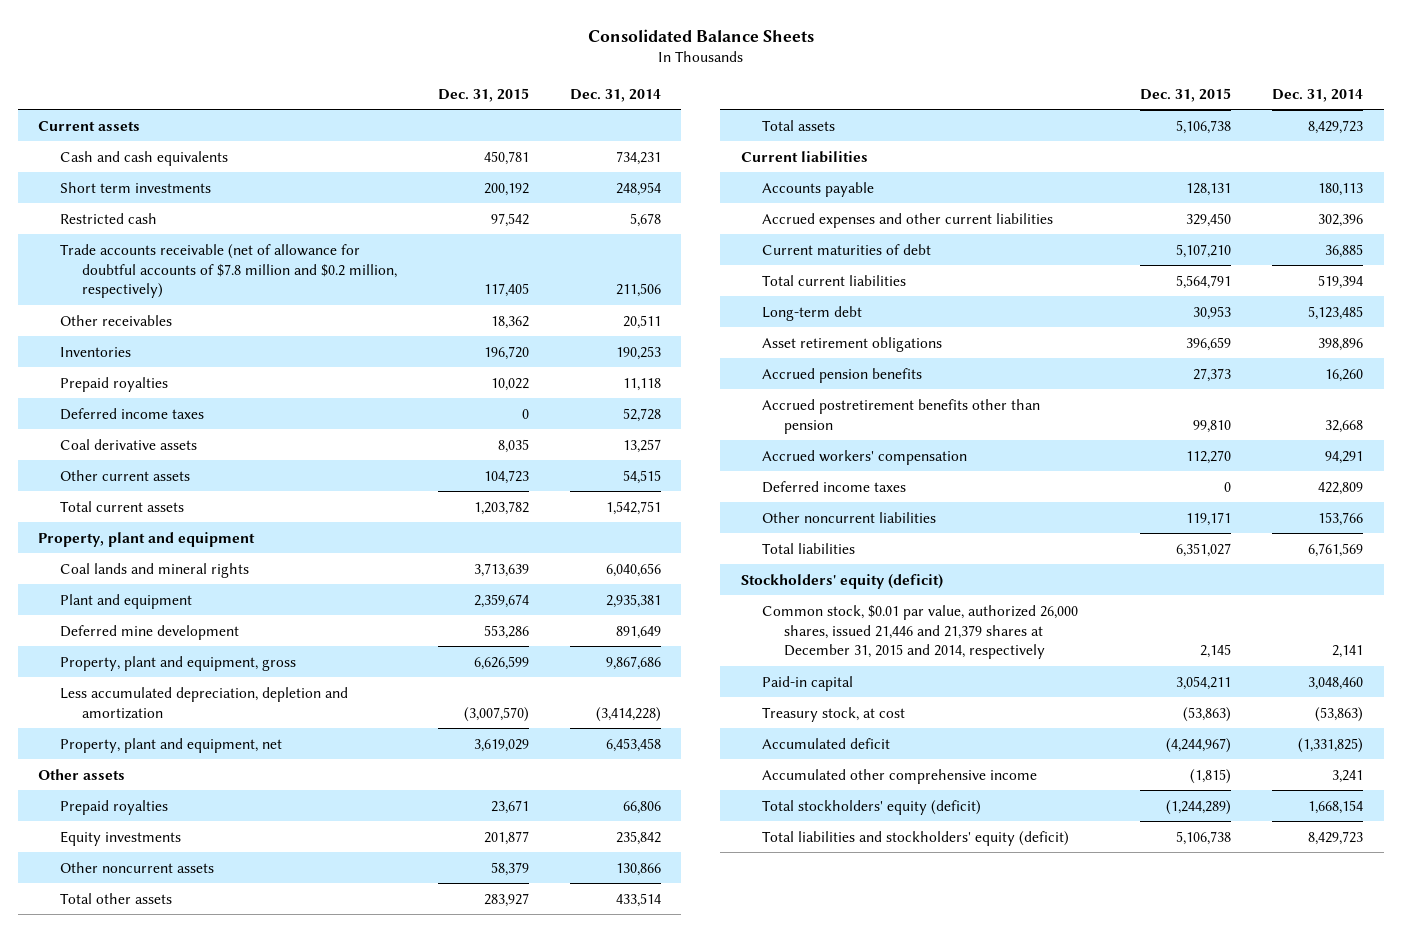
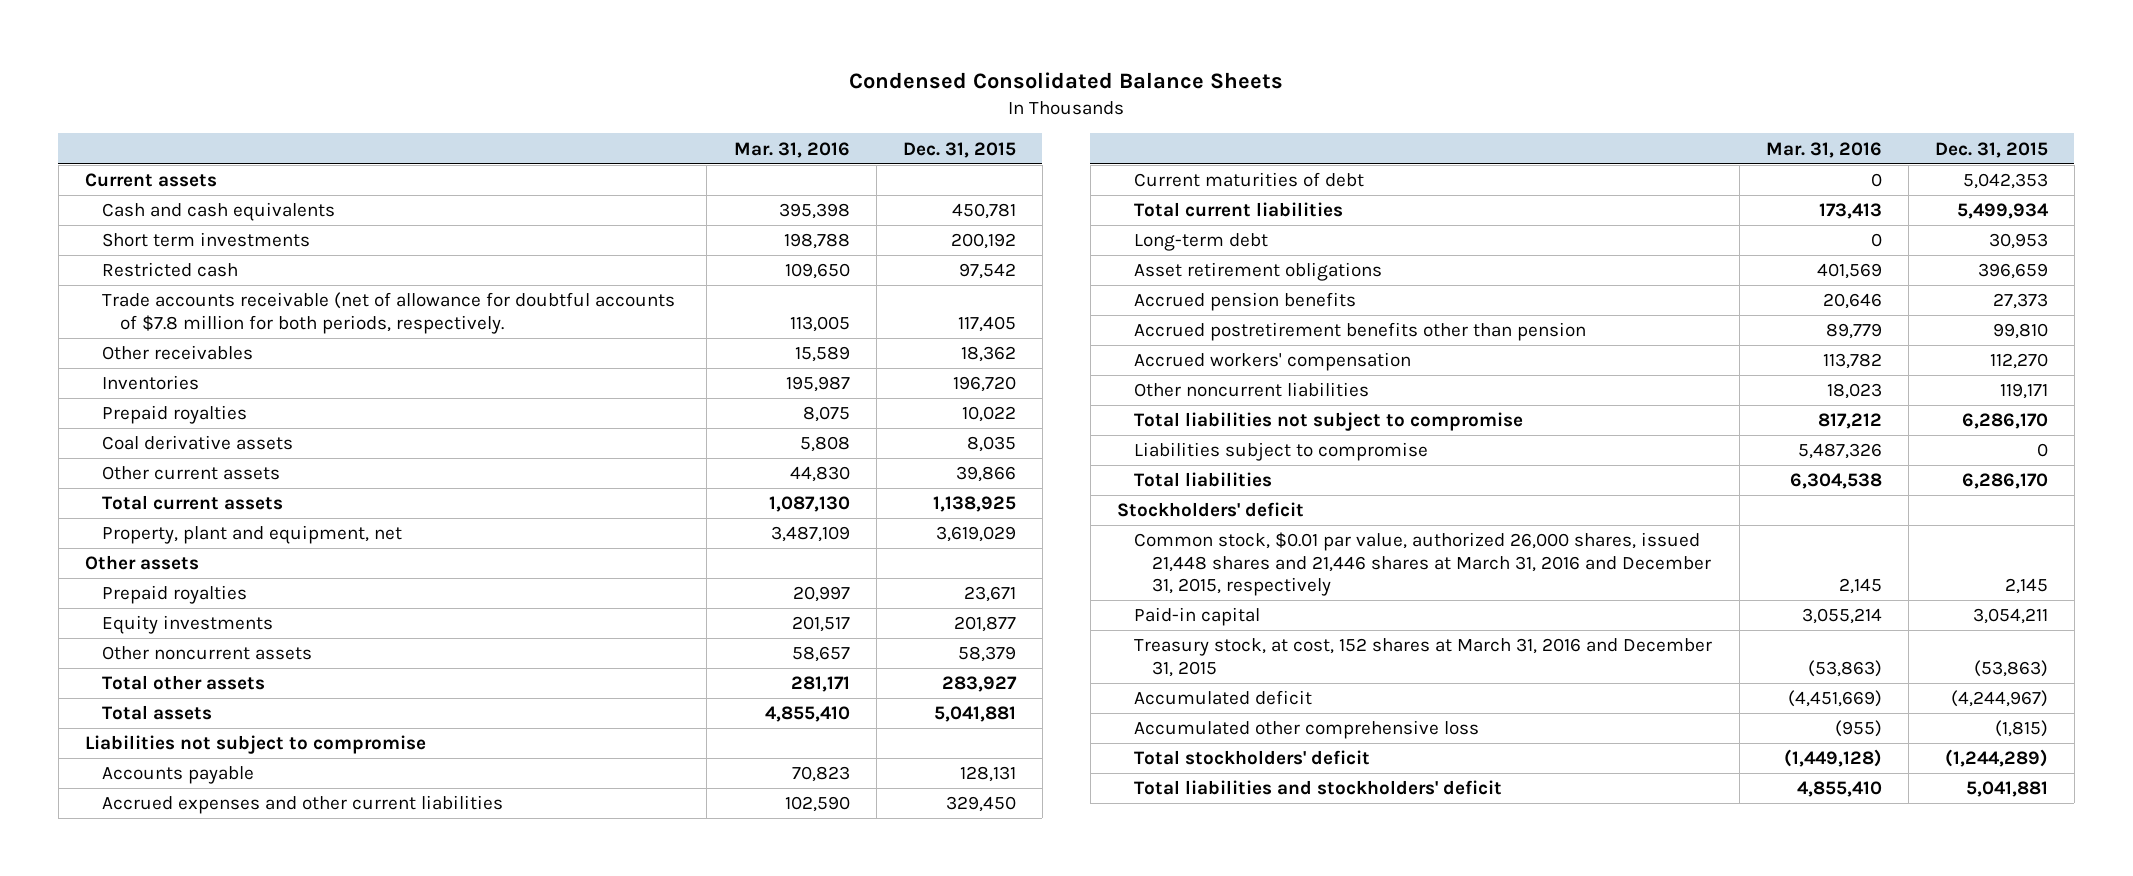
[587,28,814,42] Consolidated Balance Sheets -> [849,72,1284,90] Condensed Consolidated Balance Sheets
[569,88,661,102] Dec. 31, 2014 -> none
none -> [733,141,850,158] Mar. 31, 2016
[59,243,397,299] Trade accounts receivable (net of allowance for doubtful accounts of $7.8 million and $0.2 million, respectively) -> [102,292,676,334] Trade accounts receivable (net of allowance for doubtful accounts of $7.8 million for both periods, respectively.
[59,407,204,420] Deferred income taxes -> none
[38,531,256,547] Property, plant and equipment -> none
[59,562,249,578] Coal lands and mineral rights -> none
[59,593,192,609] Plant and equipment -> none
[59,624,239,640] Deferred mine development -> none
[59,655,296,671] Property, plant and equipment, gross -> none
[59,686,348,719] Less accumulated depreciation, depletion and amortization -> none
[483,469,529,484] 104,723 -> [955,466,1016,483] 39,866
[473,500,529,515] 1,203,782 -> [932,496,1016,513] 1,138,925
[1176,119,1232,134] 5,106,738 -> [933,706,1016,723] 5,041,881
[740,150,868,163] Current liabilities -> [84,735,426,755] Liabilities not subject to compromise
[1176,243,1232,258] 5,107,210 -> [1962,173,2048,190] 5,042,353
[1176,274,1232,289] 5,564,791 -> [1956,203,2049,220] 5,499,934
[762,480,907,493] Deferred income taxes -> none
none -> [1134,412,1524,432] Total liabilities not subject to compromise
none -> [1134,442,1429,462] Liabilities subject to compromise
[1176,542,1232,557] 6,351,027 -> [1961,473,2048,490] 6,286,170
[740,573,943,589] Stockholders' equity (deficit) -> [1116,502,1304,518] Stockholders' deficit
[762,604,1079,660] Common stock, $0.01 par value, authorized 26,000 shares, issued 21,446 and 21,379 shares at December 31, 2015 and 2014, respectively -> [1134,532,1711,596] Common stock, $0.01 par value, authorized 26,000 shares, issued 21,448 shares and 21,446 shares at March 31, 2016 and December 31, 2015, respectively
[762,706,906,722] Treasury stock, at cost -> [1134,638,1713,677] Treasury stock, at cost, 152 shares at March 31, 2016 and December 31, 2015
[762,768,1038,784] Accumulated other comprehensive income -> [1134,720,1480,740] Accumulated other comprehensive loss
[762,799,982,815] Total stockholders' equity (deficit) -> [1134,750,1371,766] Total stockholders' deficit
[762,830,1070,846] Total liabilities and stockholders' equity (deficit) -> [1134,780,1503,796] Total liabilities and stockholders' deficit
[1176,830,1232,845] 5,106,738 -> [1965,781,2048,798] 5,041,881

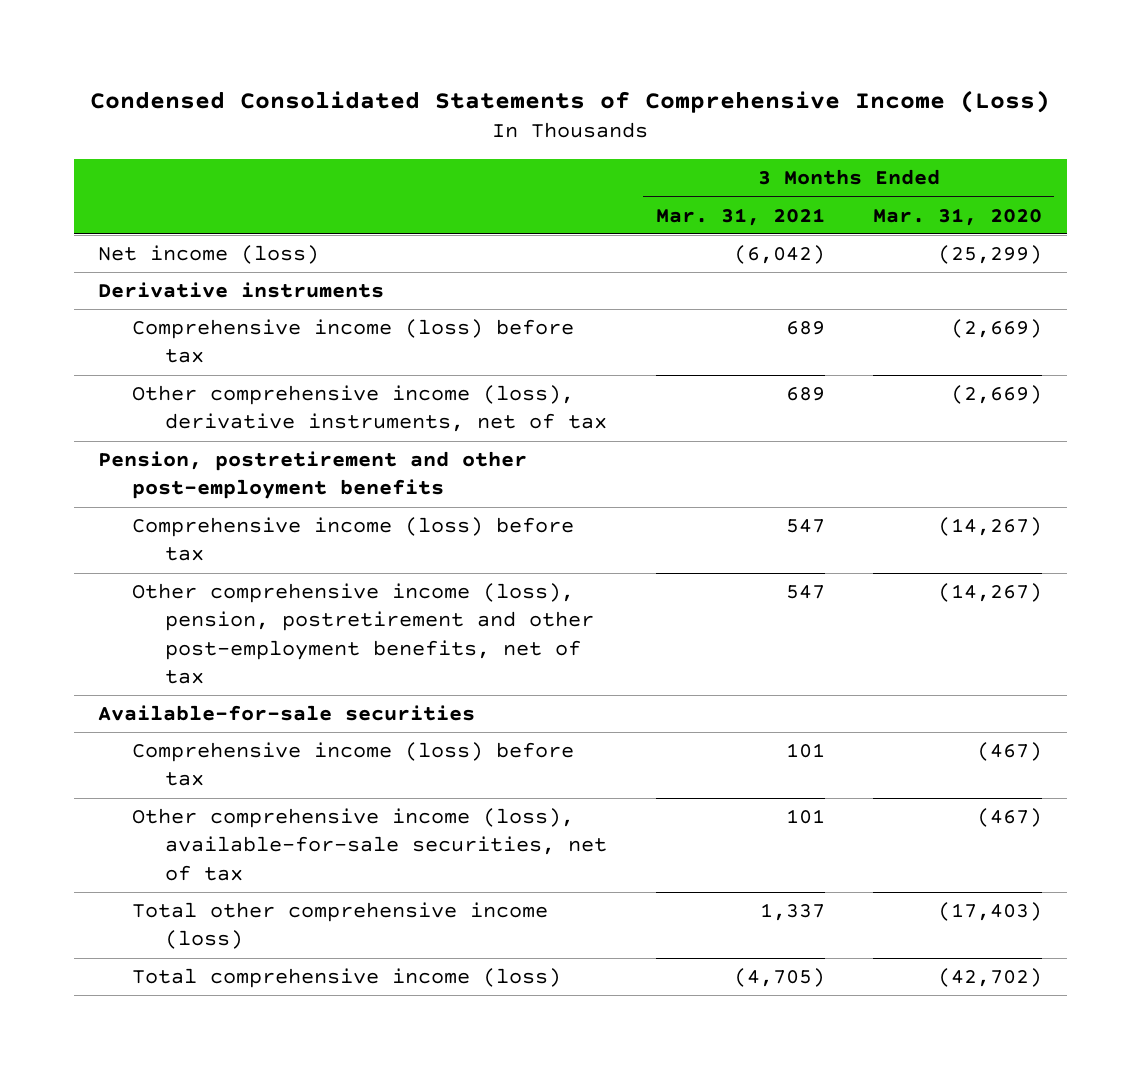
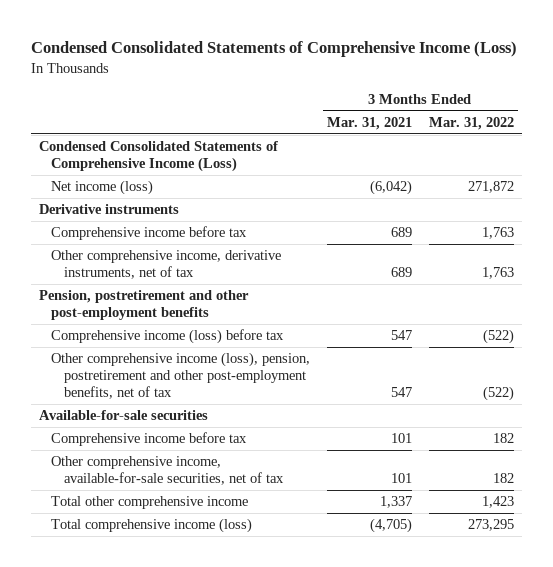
[873,207,1043,226] Mar. 31, 2020 -> none
none -> [428,116,514,130] Mar. 31, 2022
none -> [39,141,279,173] Condensed Consolidated Statements of Comprehensive Income (Loss)
[131,319,574,364] Comprehensive income (loss) before tax -> [51,226,248,241] Comprehensive income before tax
[131,385,608,433] Other comprehensive income (loss), derivative instruments, net of tax -> [51,250,282,280] Other comprehensive income, derivative instruments, net of tax
[131,742,574,787] Comprehensive income (loss) before tax -> [51,432,248,447] Comprehensive income before tax
[131,808,608,881] Other comprehensive income (loss), available-for-sale securities, net of tax -> [51,456,284,486] Other comprehensive income, available-for-sale securities, net of tax
[131,902,548,950] Total other comprehensive income (loss) -> [51,496,249,510] Total other comprehensive income

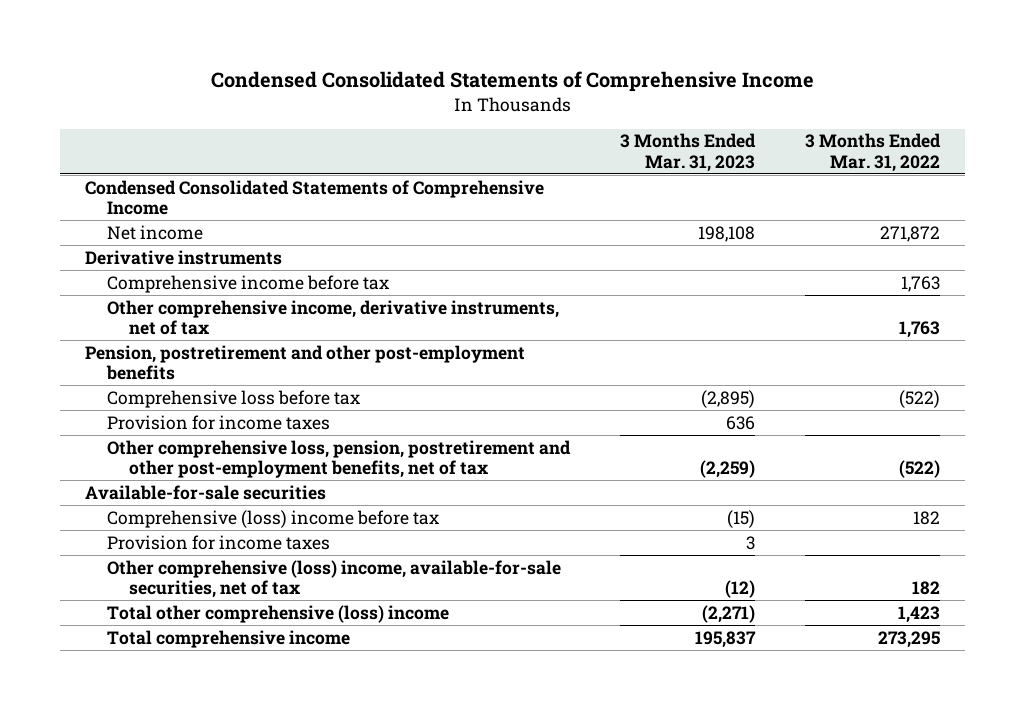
[30,41,517,58] Condensed Consolidated Statements of Comprehensive Income (Loss) -> [210,71,814,93] Condensed Consolidated Statements of Comprehensive Income
[327,116,413,130] Mar. 31, 2021 -> none
none -> [620,133,757,172] 3 Months Ended Mar. 31, 2023
[39,141,279,173] Condensed Consolidated Statements of Comprehensive Income (Loss) -> [85,179,545,215] Condensed Consolidated Statements of Comprehensive Income
[51,180,154,196] Net income (loss) -> [107,224,204,240] Net income
[51,329,285,345] Comprehensive income (loss) before tax -> [107,389,361,408] Comprehensive loss before tax
none -> [107,414,331,430] Provision for income taxes
[51,352,311,400] Other comprehensive income (loss), pension, postretirement and other post-employment benefits, net of tax -> [107,439,572,478] Other comprehensive loss, pension, postretirement and other post-employment benefits, net of tax
[51,432,248,447] Comprehensive income before tax -> [107,509,440,528] Comprehensive (loss) income before tax
none -> [107,534,331,550] Provision for income taxes
[51,456,284,486] Other comprehensive income, available-for-sale securities, net of tax -> [107,559,562,598] Other comprehensive (loss) income, available-for-sale securities, net of tax
[51,496,249,510] Total other comprehensive income -> [107,604,450,623] Total other comprehensive (loss) income
[51,518,253,534] Total comprehensive income (loss) -> [107,629,351,648] Total comprehensive income

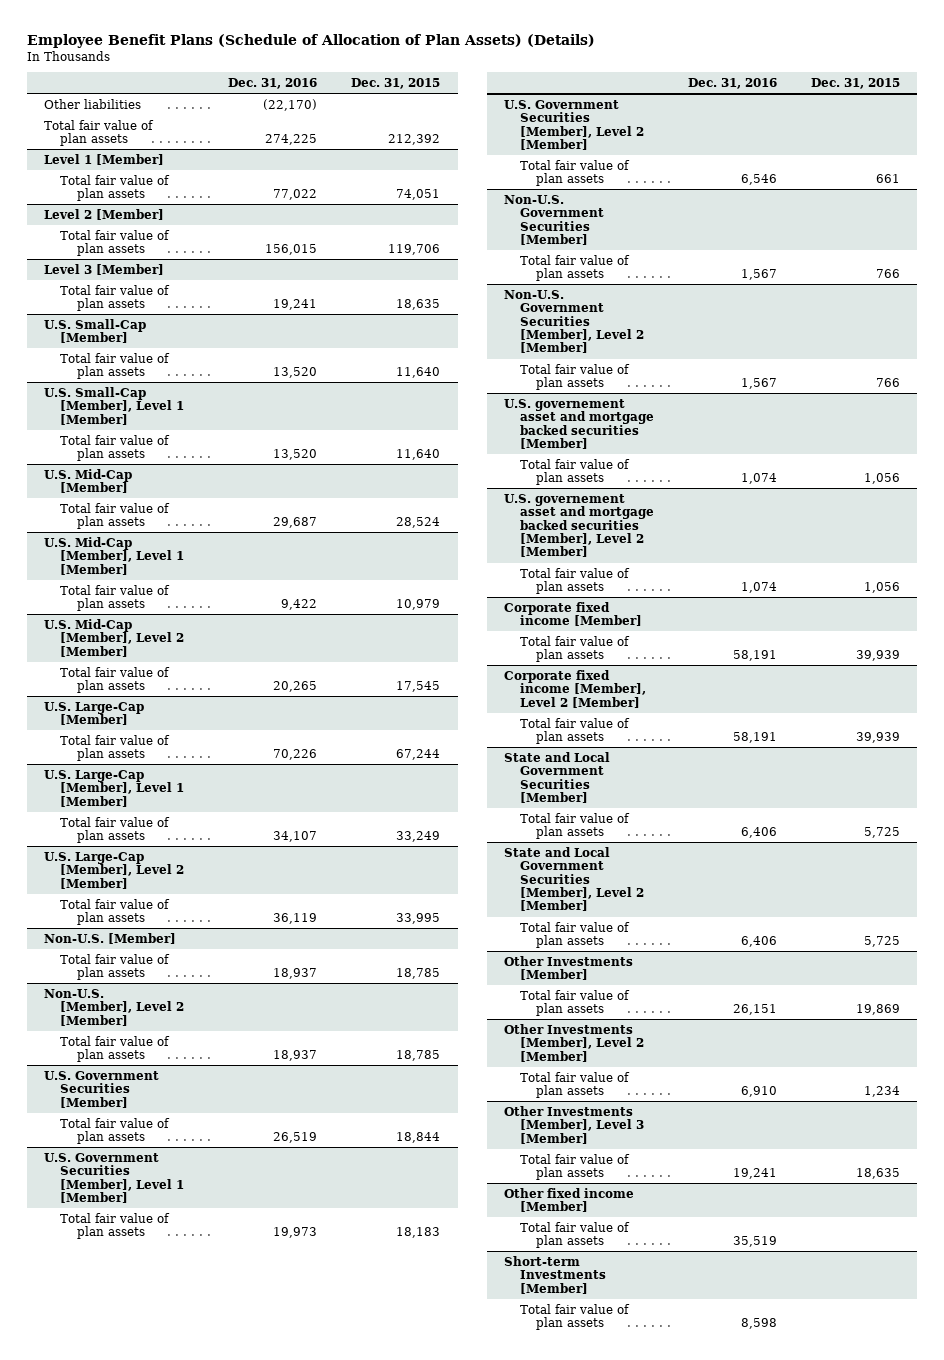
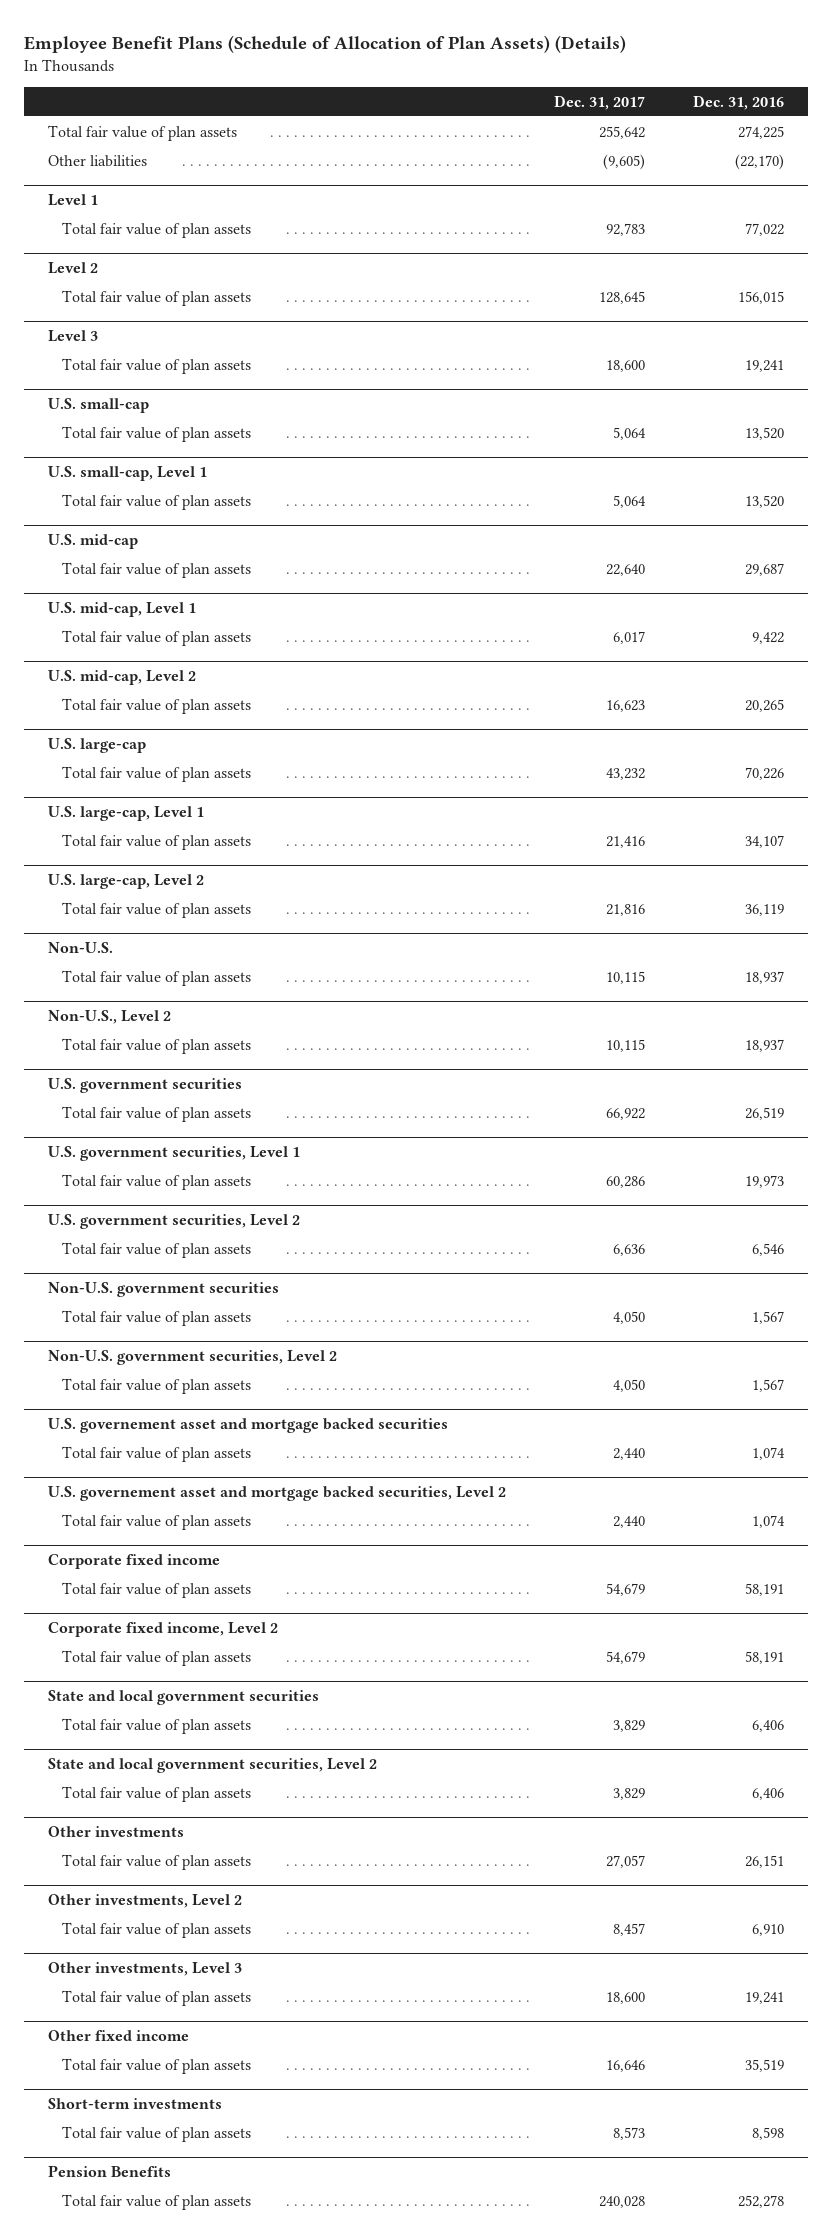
[351,77,441,89] Dec. 31, 2015 -> none
none -> [553,94,645,110] Dec. 31, 2017
[44,98,142,109] Other liabilities -> [47,154,147,167] Other liabilities
[44,153,165,165] Level 1 [Member] -> [47,194,98,207] Level 1
[44,208,165,220] Level 2 [Member] -> [47,262,98,275] Level 2
[44,263,165,275] Level 3 [Member] -> [47,330,98,343] Level 3
[44,318,147,344] U.S. Small-Cap [Member] -> [47,398,149,414] U.S. small-cap
[44,386,185,425] U.S. Small-Cap [Member], Level 1 [Member] -> [47,466,207,482] U.S. small-cap, Level 1
[44,468,133,494] U.S. Mid-Cap [Member] -> [47,534,138,550] U.S. mid-cap
[44,536,185,575] U.S. Mid-Cap [Member], Level 1 [Member] -> [47,602,196,618] U.S. mid-cap, Level 1
[44,618,185,657] U.S. Mid-Cap [Member], Level 2 [Member] -> [47,670,196,686] U.S. mid-cap, Level 2
[44,701,145,726] U.S. Large-Cap [Member] -> [47,738,146,754] U.S. large-cap
[44,769,185,807] U.S. Large-Cap [Member], Level 1 [Member] -> [47,806,204,822] U.S. large-cap, Level 1
[44,851,185,889] U.S. Large-Cap [Member], Level 2 [Member] -> [47,874,204,890] U.S. large-cap, Level 2
[44,932,177,944] Non-U.S. [Member] -> [47,942,113,954] Non-U.S.
[44,988,185,1026] Non-U.S. [Member], Level 2 [Member] -> [47,1010,171,1025] Non-U.S., Level 2
[44,1070,160,1108] U.S. Government Securities [Member] -> [47,1078,242,1094] U.S. government securities
[44,1152,185,1204] U.S. Government Securities [Member], Level 1 [Member] -> [47,1146,300,1162] U.S. government securities, Level 1
[503,99,644,151] U.S. Government Securities [Member], Level 2 [Member] -> [47,1214,300,1230] U.S. government securities, Level 2
[503,194,604,246] Non-U.S. Government Securities [Member] -> [47,1282,279,1298] Non-U.S. government securities
[503,289,644,354] Non-U.S. Government Securities [Member], Level 2 [Member] -> [47,1350,337,1366] Non-U.S. government securities, Level 2
[503,398,654,450] U.S. governement asset and mortgage backed securities [Member] -> [47,1418,448,1434] U.S. governement asset and mortgage backed securities
[503,493,654,558] U.S. governement asset and mortgage backed securities [Member], Level 2 [Member] -> [47,1486,506,1502] U.S. governement asset and mortgage backed securities, Level 2
[503,601,642,627] Corporate fixed income [Member] -> [47,1554,220,1570] Corporate fixed income
[503,669,646,708] Corporate fixed income [Member], Level 2 [Member] -> [47,1622,278,1638] Corporate fixed income, Level 2
[503,751,610,804] State and Local Government Securities [Member] -> [47,1690,319,1706] State and local government securities
[503,846,644,912] State and Local Government Securities [Member], Level 2 [Member] -> [47,1758,377,1774] State and local government securities, Level 2
[503,955,633,981] Other Investments [Member] -> [47,1826,184,1838] Other investments
[503,1023,644,1062] Other Investments [Member], Level 2 [Member] -> [47,1894,242,1909] Other investments, Level 2
[503,1105,644,1144] Other Investments [Member], Level 3 [Member] -> [47,1962,242,1977] Other investments, Level 3
[503,1187,634,1213] Other fixed income [Member] -> [47,2030,189,2042] Other fixed income
[503,1255,606,1294] Short-term Investments [Member] -> [47,2098,222,2110] Short-term investments
none -> [47,2165,171,2178] Pension Benefits
none -> [62,2193,252,2210] Total fair value of plan assets

